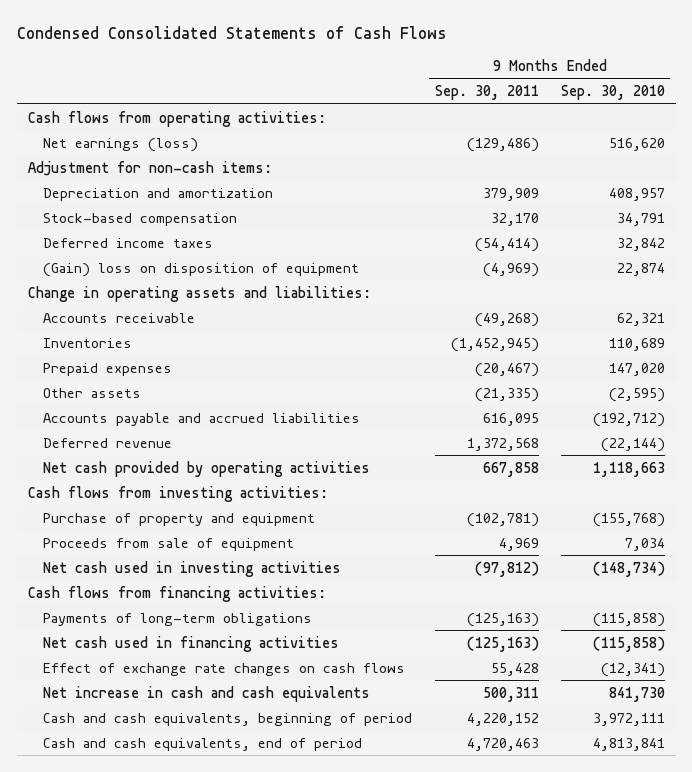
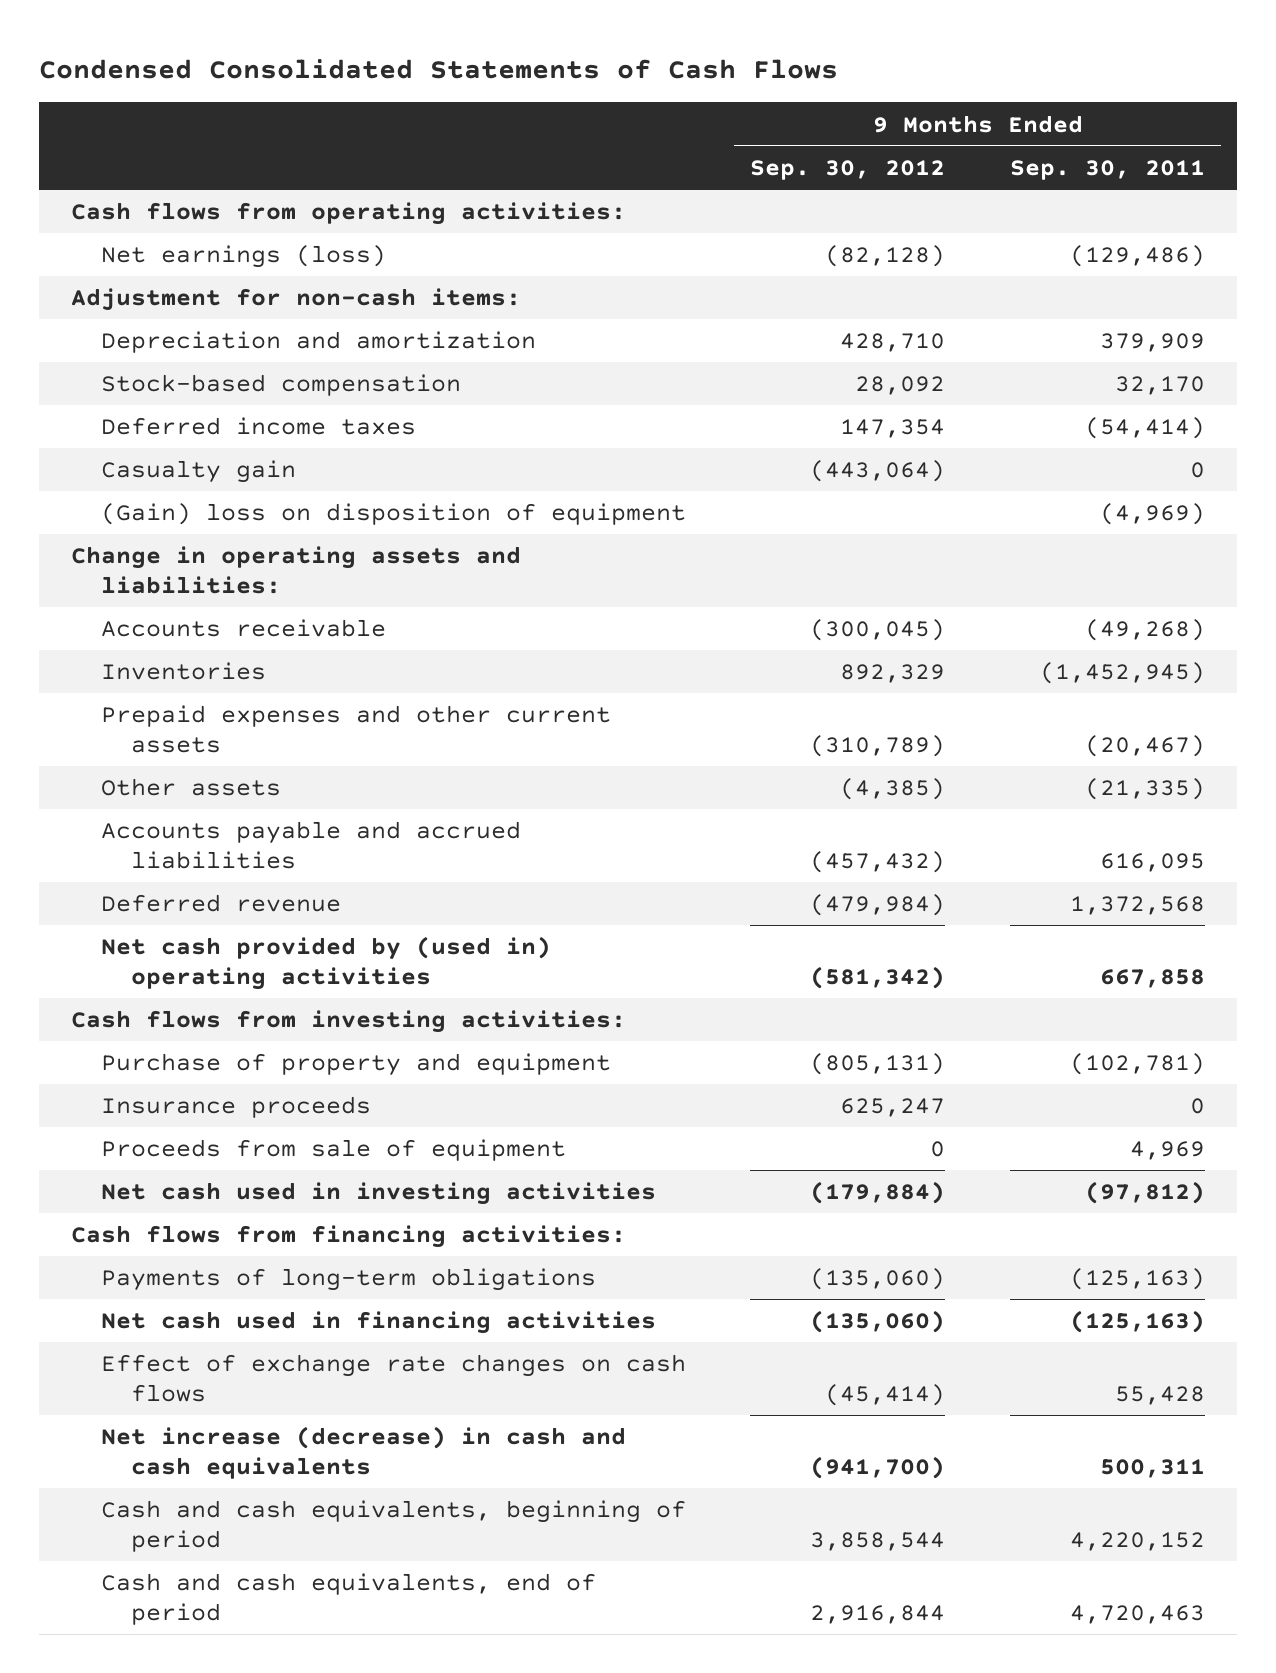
[560,85,665,101] Sep. 30, 2010 -> none
none -> [750,159,946,180] Sep. 30, 2012
none -> [101,460,297,484] Casualty gain
[43,362,173,376] Prepaid expenses -> [101,705,612,753] Prepaid expenses and other current assets
[43,460,371,477] Net cash provided by operating activities -> [101,936,552,990] Net cash provided by (used in) operating activities
none -> [101,1096,372,1119] Insurance proceeds
[43,685,371,702] Net increase in cash and cash equivalents -> [101,1426,627,1479] Net increase (decrease) in cash and cash equivalents

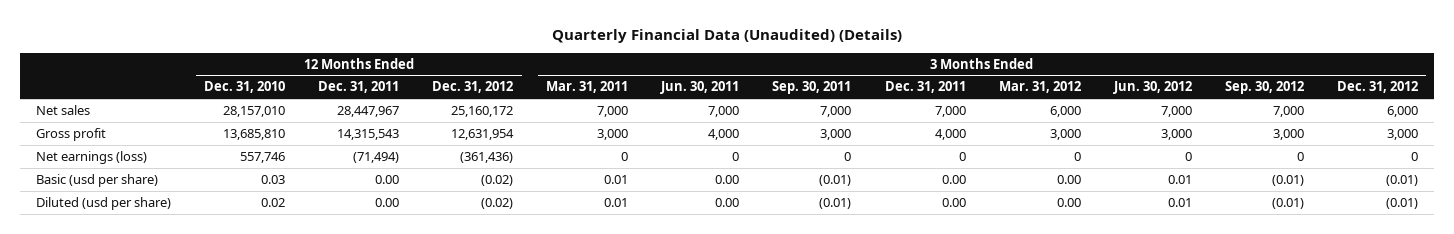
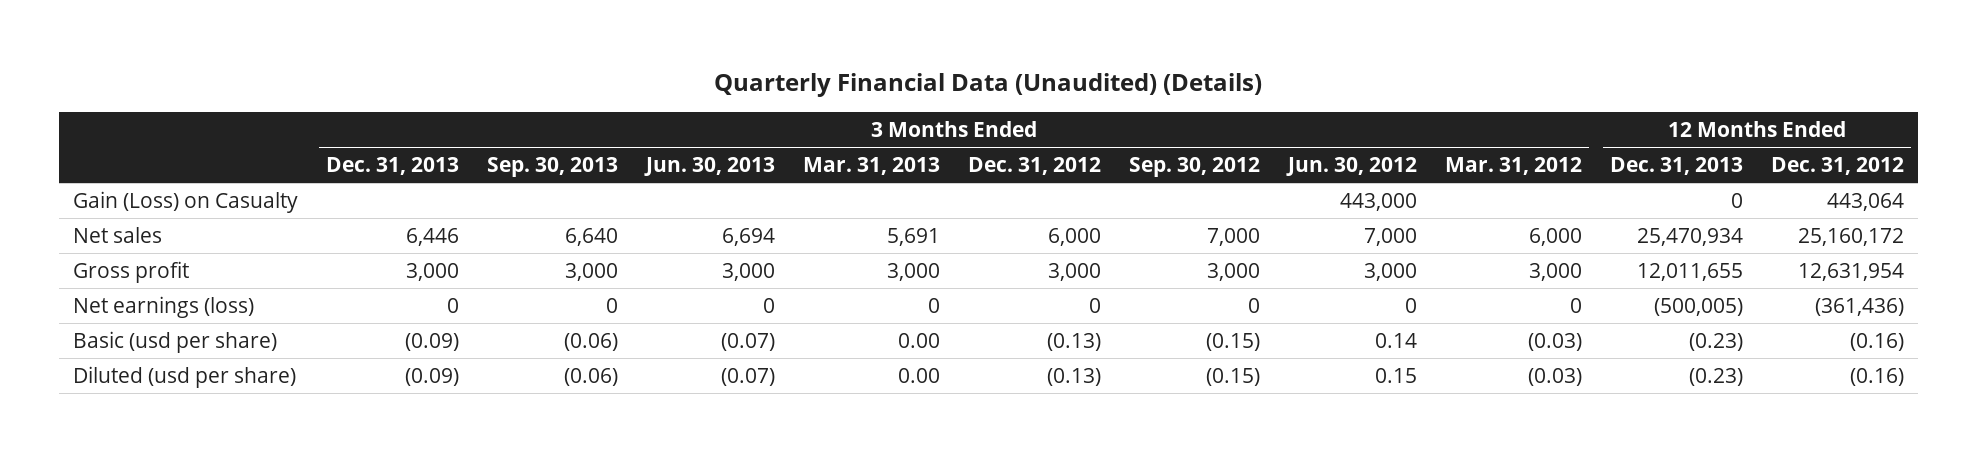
[204,81,286,94] Dec. 31, 2010 -> none
[318,81,400,94] Dec. 31, 2011 -> none
[546,81,629,94] Mar. 31, 2011 -> none
[660,81,740,95] Jun. 30, 2011 -> none
[772,81,852,95] Sep. 30, 2011 -> none
[884,81,966,94] Dec. 31, 2011 -> none
none -> [326,156,460,175] Dec. 31, 2013
none -> [487,156,619,177] Sep. 30, 2013
none -> [644,156,776,176] Jun. 30, 2013
none -> [802,156,940,175] Mar. 31, 2013
none -> [1609,156,1743,175] Dec. 31, 2013
none -> [73,190,299,213] Gain (Loss) on Casualty
[481,174,514,186] (0.02) -> [1849,332,1904,351] (0.16)
[1056,174,1081,184] 0.00 -> [1527,332,1582,351] (0.03)
[1167,174,1192,184] 0.01 -> [1374,332,1417,348] 0.14
[1271,174,1304,186] (0.01) -> [1205,332,1260,351] (0.15)
[1385,174,1418,186] (0.01) -> [1046,332,1101,351] (0.13)
[481,197,514,209] (0.02) -> [1849,367,1904,386] (0.16)
[1056,197,1081,207] 0.00 -> [1527,367,1582,386] (0.03)
[1167,197,1192,207] 0.01 -> [1374,367,1417,383] 0.15
[1271,197,1304,209] (0.01) -> [1205,367,1260,386] (0.15)
[1385,197,1418,209] (0.01) -> [1046,367,1101,386] (0.13)

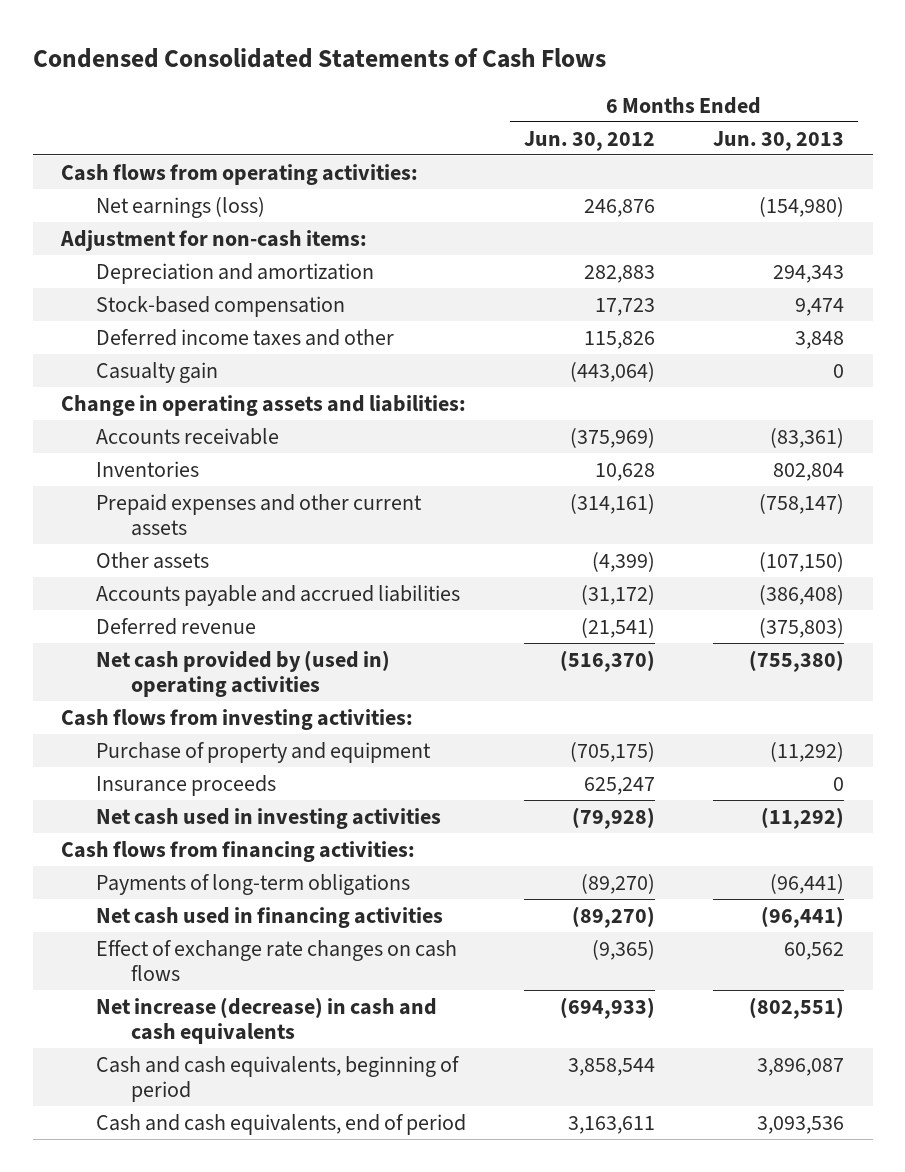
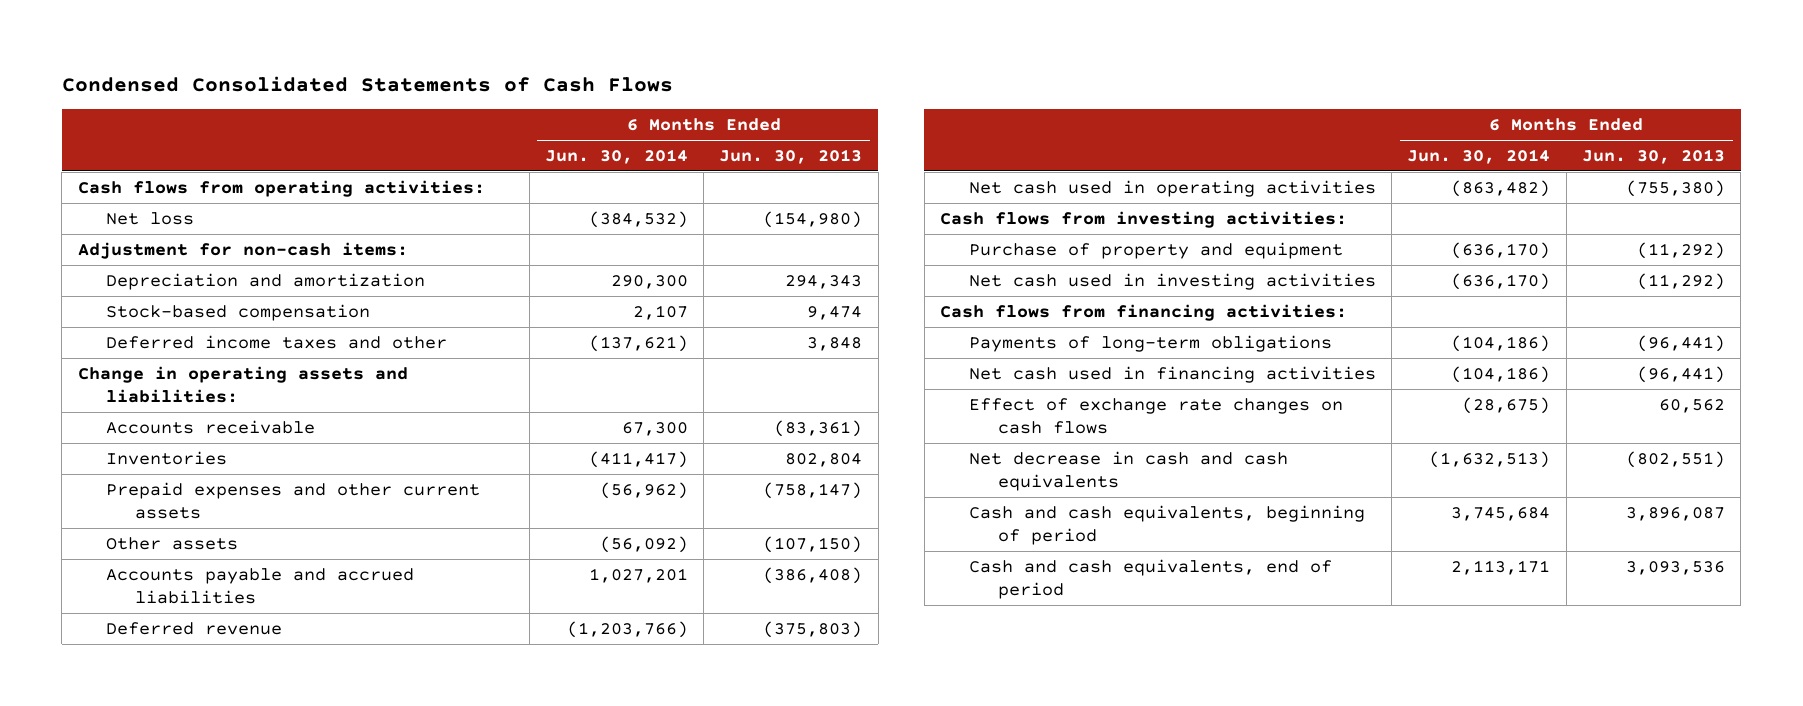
[524,130,656,151] Jun. 30, 2012 -> none
none -> [544,148,688,164] Jun. 30, 2014
[96,196,266,218] Net earnings (loss) -> [106,211,195,225] Net loss
[96,361,219,383] Casualty gain -> none
[96,649,391,698] Net cash provided by (used in) operating activities -> [968,179,1376,197] Net cash used in operating activities
[96,774,277,796] Insurance proceeds -> none
[96,996,438,1045] Net increase (decrease) in cash and cash equivalents -> [968,450,1288,492] Net decrease in cash and cash equivalents

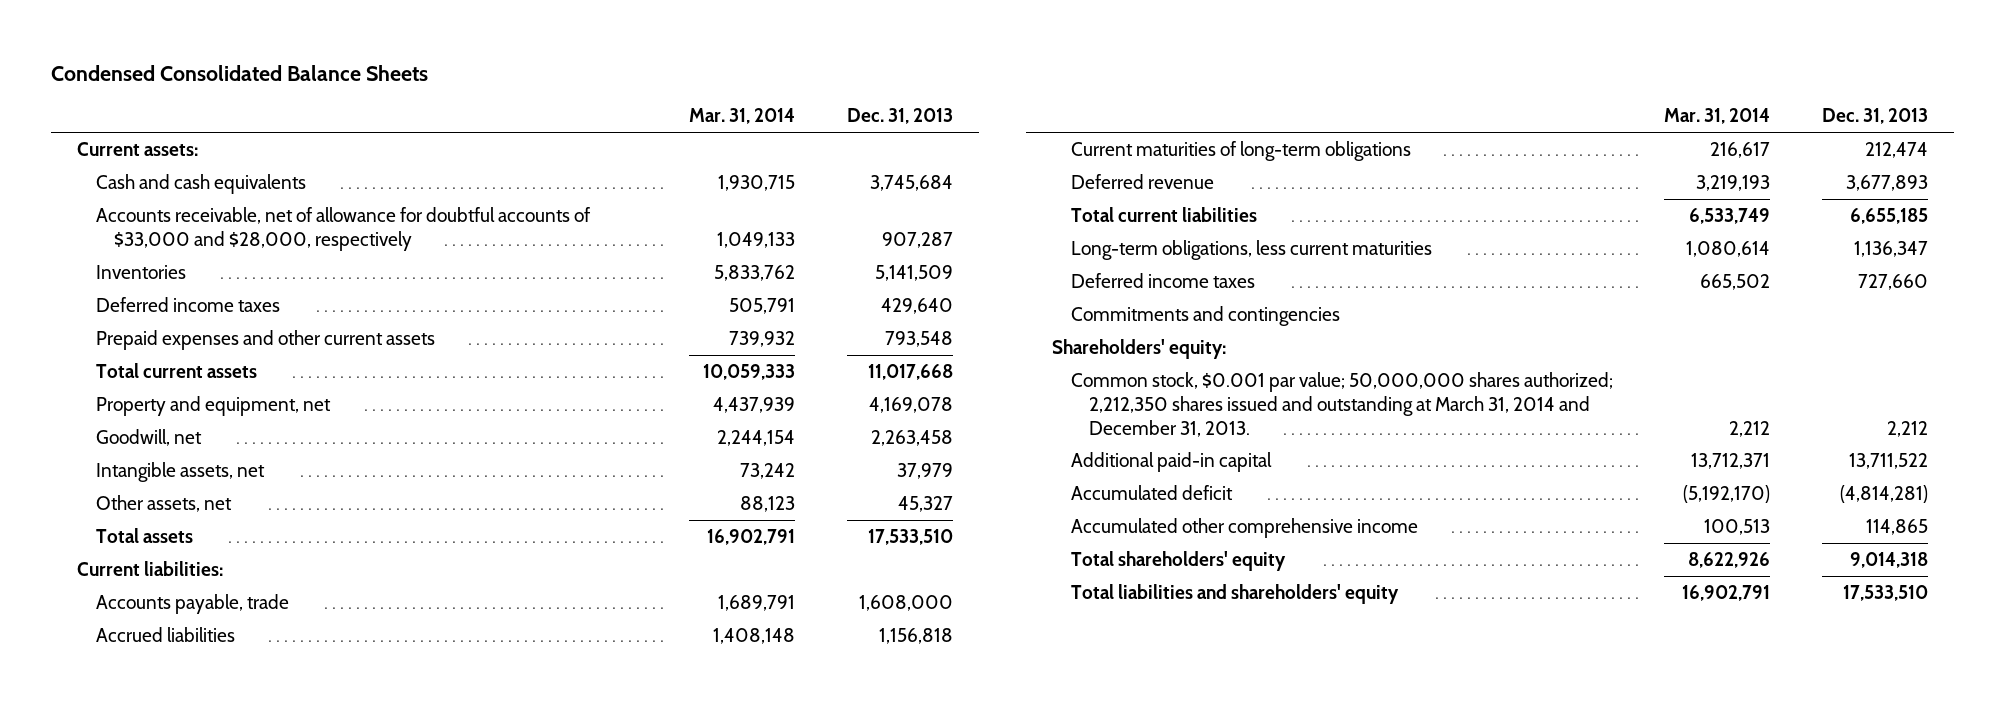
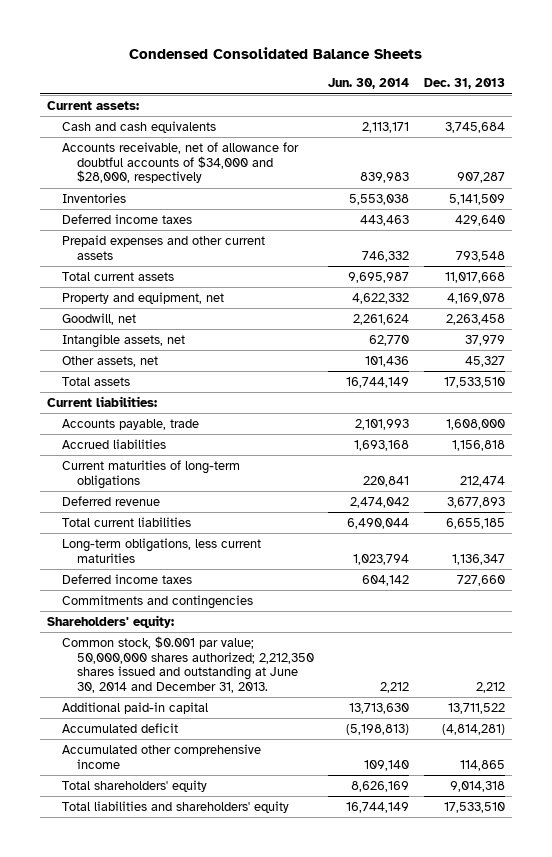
[689,108,796,125] Mar. 31, 2014 -> none
none -> [328,78,410,90] Jun. 30, 2014
[95,207,591,251] Accounts receivable, net of allowance for doubtful accounts of $33,000 and $28,000, respectively -> [62,142,300,184] Accounts receivable, net of allowance for doubtful accounts of $34,000 and $28,000, respectively
[1070,372,1613,437] Common stock, $0.001 par value; 50,000,000 shares authorized; 2,212,350 shares issued and outstanding at March 31, 2014 and December 31, 2013. -> [62,636,315,693] Common stock, $0.001 par value; 50,000,000 shares authorized; 2,212,350 shares issued and outstanding at June 30, 2014 and December 31, 2013.

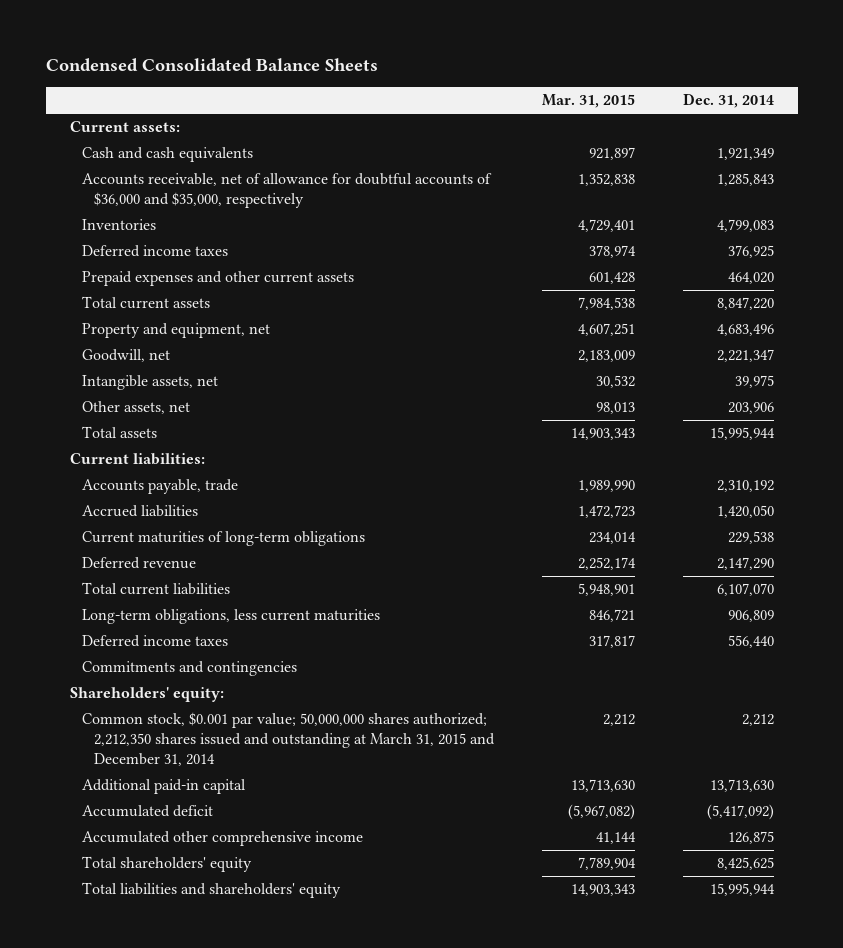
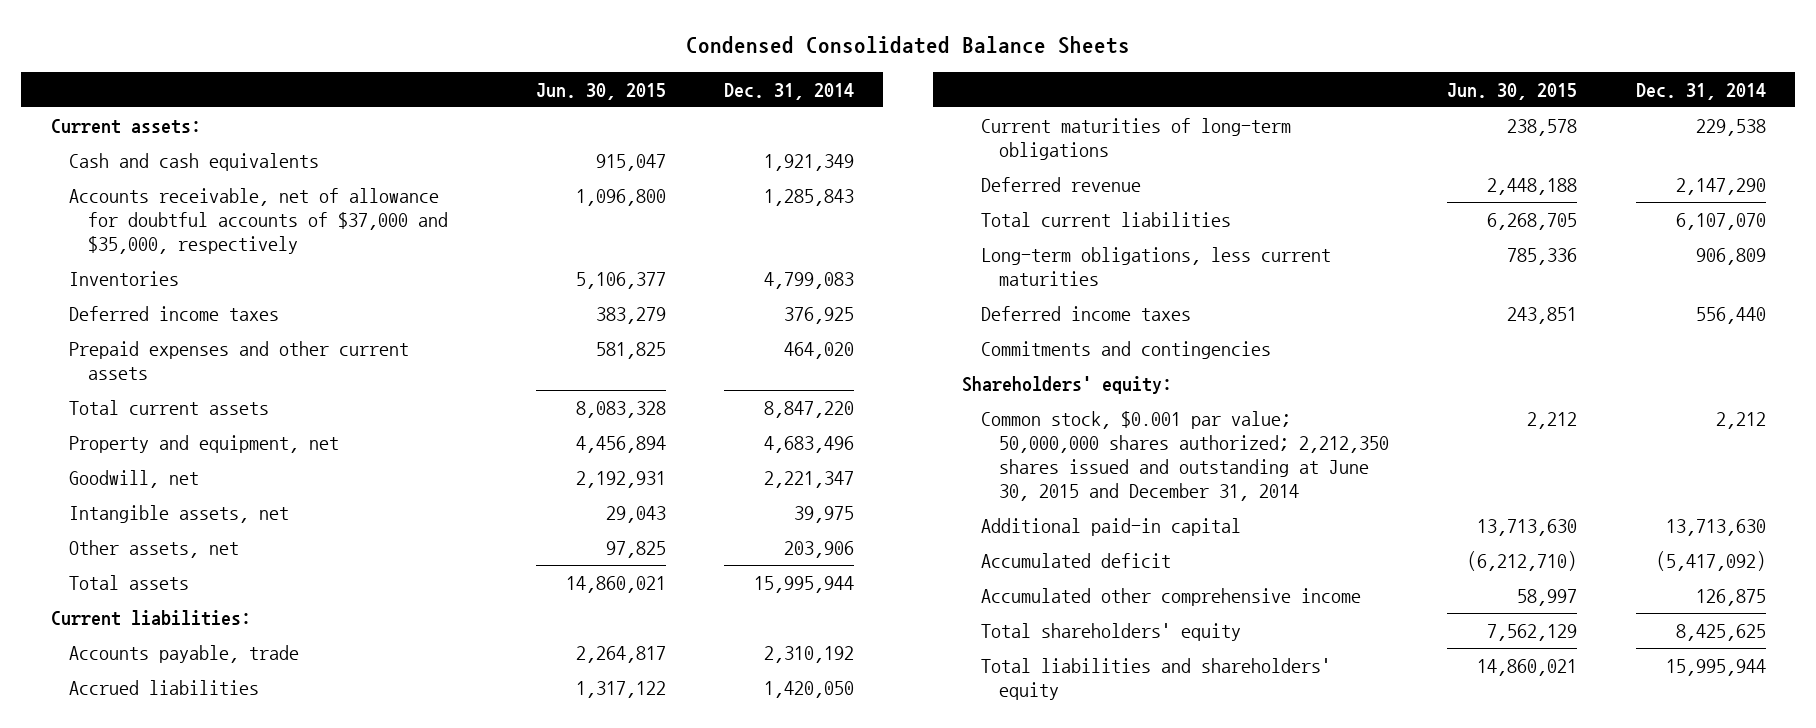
[541,94,635,109] Mar. 31, 2015 -> none
none -> [535,82,666,100] Jun. 30, 2015
[81,173,492,209] Accounts receivable, net of allowance for doubtful accounts of $36,000 and $35,000, respectively -> [69,187,448,254] Accounts receivable, net of allowance for doubtful accounts of $37,000 and $35,000, respectively
[81,712,496,767] Common stock, $0.001 par value; 50,000,000 shares authorized; 2,212,350 shares issued and outstanding at March 31, 2015 and December 31, 2014 -> [980,410,1390,502] Common stock, $0.001 par value; 50,000,000 shares authorized; 2,212,350 shares issued and outstanding at June 30, 2015 and December 31, 2014

